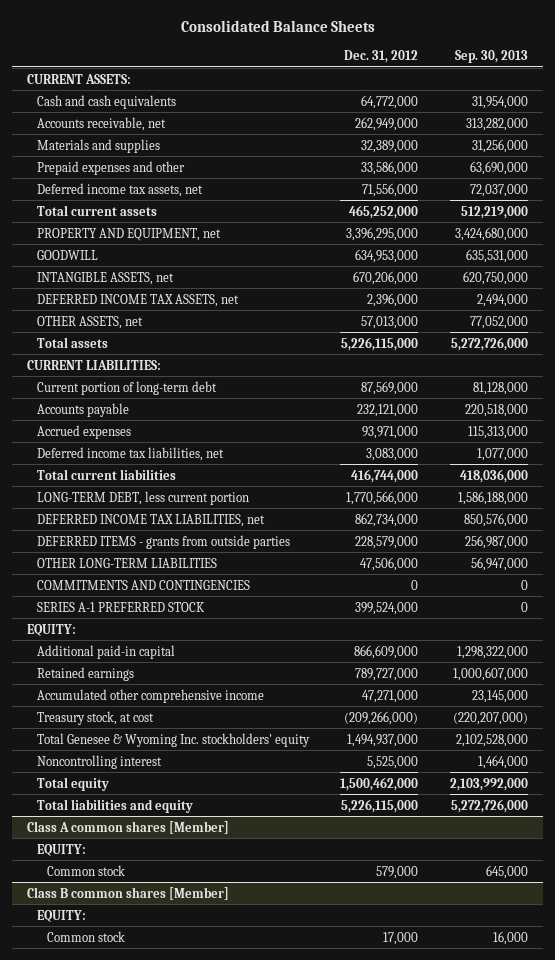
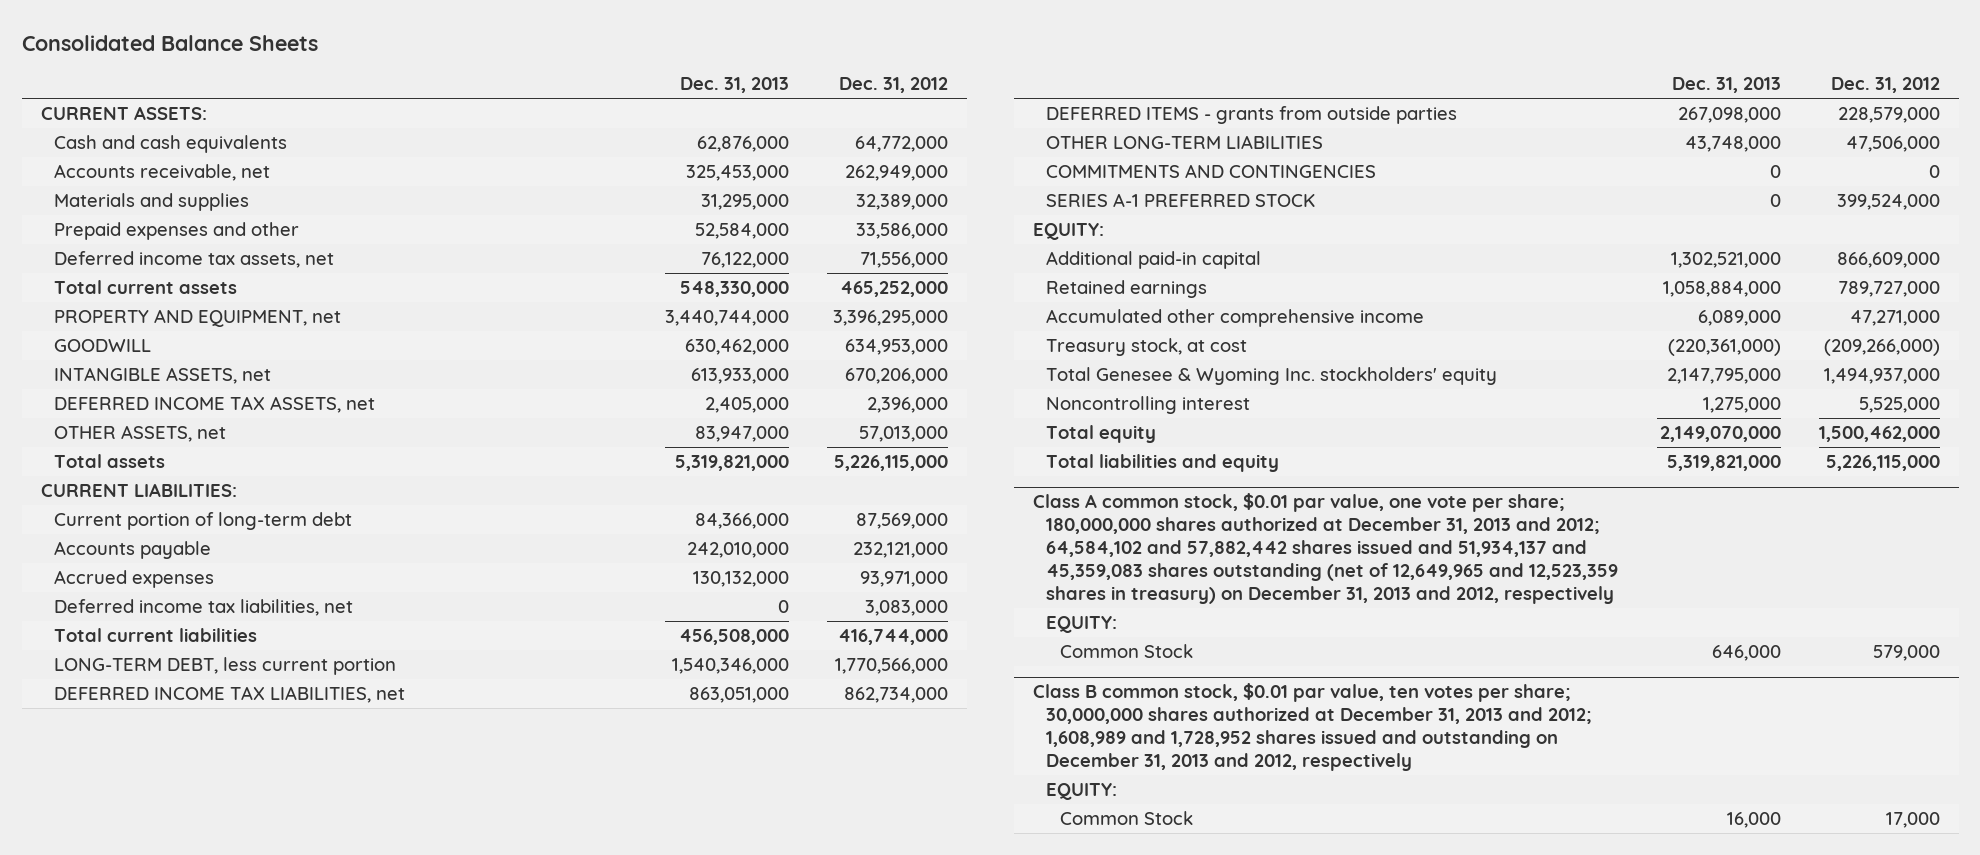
[454,49,528,63] Sep. 30, 2013 -> none
none -> [679,77,789,94] Dec. 31, 2013
[27,820,230,834] Class A common shares [Member] -> none
none -> [1032,493,1619,605] Class A common stock, $0.01 par value, one vote per share; 180,000,000 shares authorized at December 31, 2013 and 2012; 64,584,102 and 57,882,442 shares issued and 51,934,137 and 45,359,083 shares outstanding (net of 12,649,965 and 12,523,359 shares in treasury) on December 31, 2013 and 2012, respectively
[27,886,230,900] Class B common shares [Member] -> none
[46,864,125,876] Common stock -> [1059,643,1193,658] Common Stock
none -> [1032,683,1592,772] Class B common stock, $0.01 par value, ten votes per share; 30,000,000 shares authorized at December 31, 2013 and 2012; 1,608,989 and 1,728,952 shares issued and outstanding on December 31, 2013 and 2012, respectively
[46,930,125,942] Common stock -> [1059,810,1193,825] Common Stock

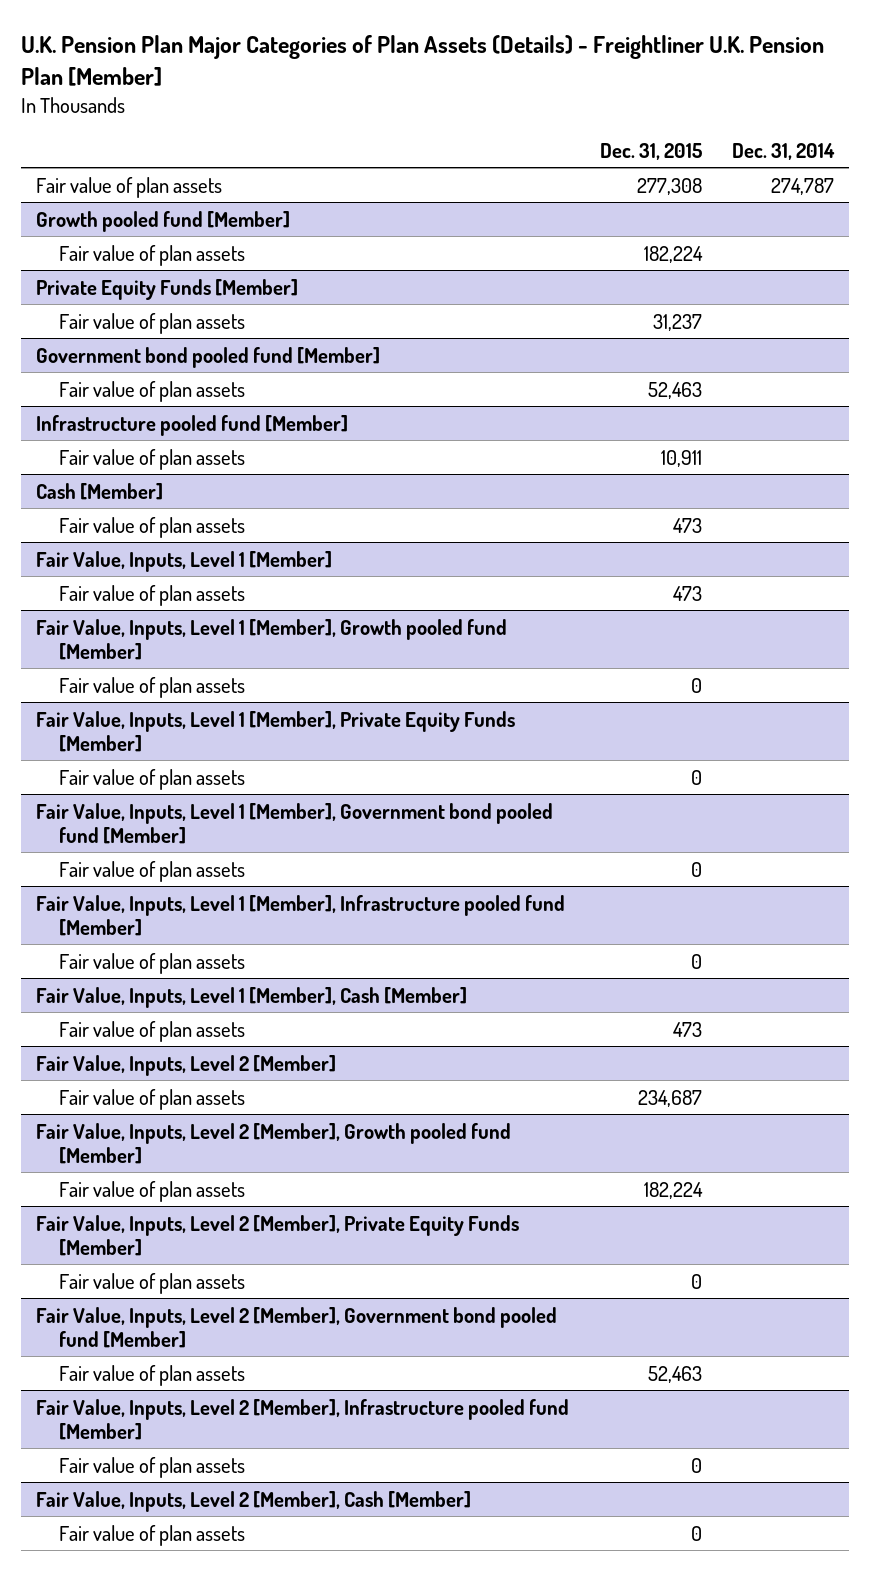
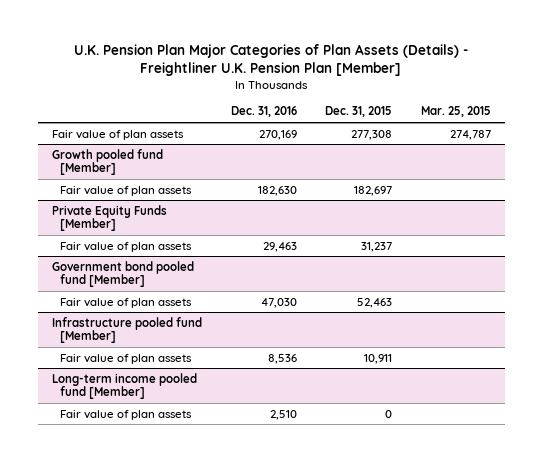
[732,142,836,160] Dec. 31, 2014 -> none
none -> [230,106,297,118] Dec. 31, 2016
none -> [421,106,492,118] Mar. 25, 2015
[643,245,703,263] 182,224 -> [354,185,393,196] 182,697
[36,482,164,500] Cash [Member] -> none
[59,516,246,538] Fair value of plan assets -> none
[36,550,333,572] Fair Value, Inputs, Level 1 [Member] -> none
[59,584,246,606] Fair value of plan assets -> none
[36,618,508,660] Fair Value, Inputs, Level 1 [Member], Growth pooled fund [Member] -> none
[59,676,246,698] Fair value of plan assets -> none
[36,710,516,752] Fair Value, Inputs, Level 1 [Member], Private Equity Funds [Member] -> none
[59,768,246,790] Fair value of plan assets -> none
[36,802,554,844] Fair Value, Inputs, Level 1 [Member], Government bond pooled fund [Member] -> none
[59,860,246,882] Fair value of plan assets -> none
[36,894,566,936] Fair Value, Inputs, Level 1 [Member], Infrastructure pooled fund [Member] -> none
[59,952,246,974] Fair value of plan assets -> none
[36,986,468,1008] Fair Value, Inputs, Level 1 [Member], Cash [Member] -> none
[59,1020,246,1042] Fair value of plan assets -> none
[36,1054,337,1076] Fair Value, Inputs, Level 2 [Member] -> none
[59,1088,246,1110] Fair value of plan assets -> none
[36,1122,512,1164] Fair Value, Inputs, Level 2 [Member], Growth pooled fund [Member] -> none
[59,1180,246,1202] Fair value of plan assets -> none
[36,1214,520,1256] Fair Value, Inputs, Level 2 [Member], Private Equity Funds [Member] -> none
[59,1272,246,1294] Fair value of plan assets -> none
[36,1306,558,1348] Fair Value, Inputs, Level 2 [Member], Government bond pooled fund [Member] -> none
[59,1364,246,1386] Fair value of plan assets -> none
[36,1398,570,1440] Fair Value, Inputs, Level 2 [Member], Infrastructure pooled fund [Member] -> none
[59,1456,246,1478] Fair value of plan assets -> none
[36,1490,472,1512] Fair Value, Inputs, Level 2 [Member], Cash [Member] -> none
none -> [51,372,197,400] Long-term income pooled fund [Member]

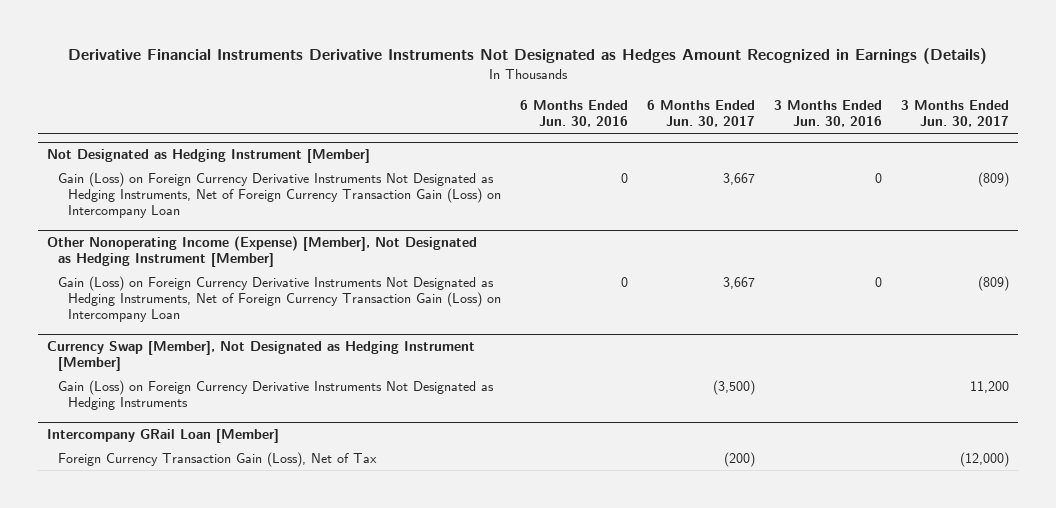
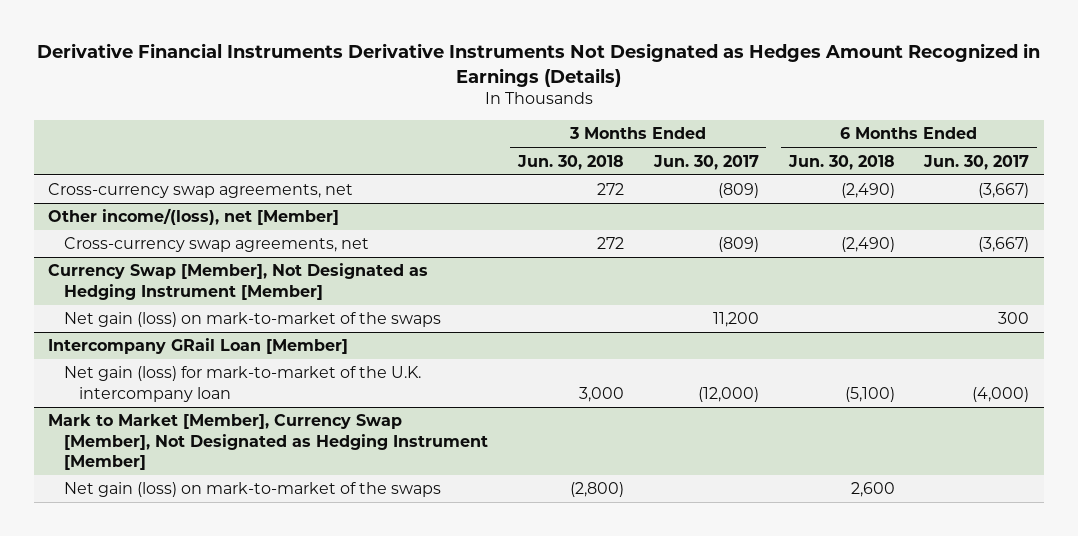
[519,99,628,128] 6 Months Ended Jun. 30, 2016 -> none
[773,99,882,128] 3 Months Ended Jun. 30, 2016 -> none
none -> [516,154,624,170] Jun. 30, 2018
none -> [787,154,895,170] Jun. 30, 2018
[47,148,371,163] Not Designated as Hedging Instrument [Member] -> none
[57,171,501,219] Gain (Loss) on Foreign Currency Derivative Instruments Not Designated as Hedging Instruments, Net of Foreign Currency Transaction Gain (Loss) on Intercompany Loan -> none
[47,235,478,268] Other Nonoperating Income (Expense) [Member], Not Designated as Hedging Instrument [Member] -> none
[57,275,501,323] Gain (Loss) on Foreign Currency Derivative Instruments Not Designated as Hedging Instruments, Net of Foreign Currency Transaction Gain (Loss) on Intercompany Loan -> none
none -> [48,183,354,199] Cross-currency swap agreements, net
none -> [48,208,340,226] Other income/(loss), net [Member]
none -> [63,237,369,253] Cross-currency swap agreements, net
[57,379,494,411] Gain (Loss) on Foreign Currency Derivative Instruments Not Designated as Hedging Instruments -> none
none -> [63,312,441,328] Net gain (loss) on mark-to-market of the swaps
[57,451,377,467] Foreign Currency Transaction Gain (Loss), Net of Tax -> [63,366,421,402] Net gain (loss) for mark-to-market of the U.K. intercompany loan
[723,451,755,467] (200) -> [972,386,1030,402] (4,000)
none -> [48,414,488,470] Mark to Market [Member], Currency Swap [Member], Not Designated as Hedging Instrument [Member]
none -> [63,482,441,498] Net gain (loss) on mark-to-market of the swaps

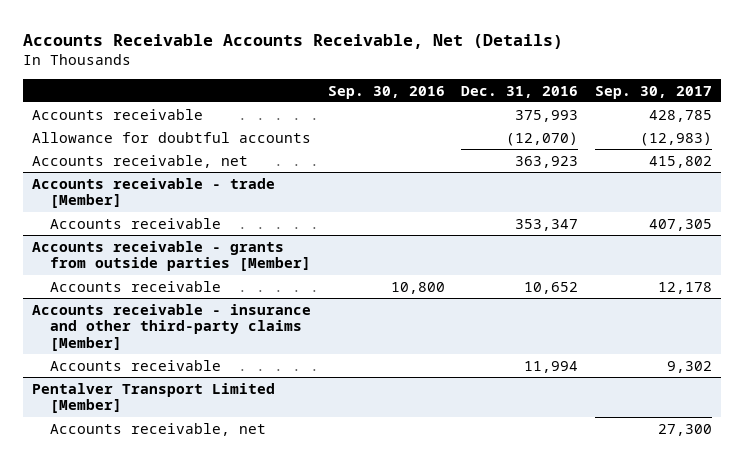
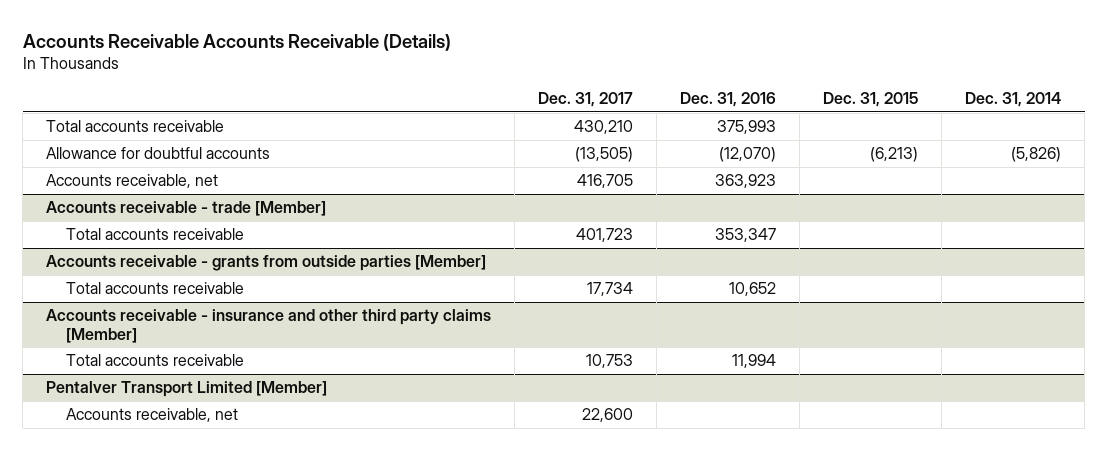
[23,33,564,49] Accounts Receivable Accounts Receivable, Net (Details) -> [22,33,451,51] Accounts Receivable Accounts Receivable (Details)
[327,85,445,99] Sep. 30, 2016 -> none
[595,85,713,99] Sep. 30, 2017 -> none
none -> [538,92,634,108] Dec. 31, 2017
none -> [823,92,919,108] Dec. 31, 2015
none -> [965,92,1062,108] Dec. 31, 2014
[31,108,203,120] Accounts receivable -> [46,120,225,133] Total accounts receivable
[49,217,221,229] Accounts receivable -> [65,228,244,241] Total accounts receivable
[49,280,221,292] Accounts receivable -> [65,282,244,295] Total accounts receivable
[31,303,311,352] Accounts receivable - insurance and other third-party claims [Member] -> [46,309,492,343] Accounts receivable - insurance and other third party claims [Member]
[49,359,221,371] Accounts receivable -> [65,354,244,367] Total accounts receivable

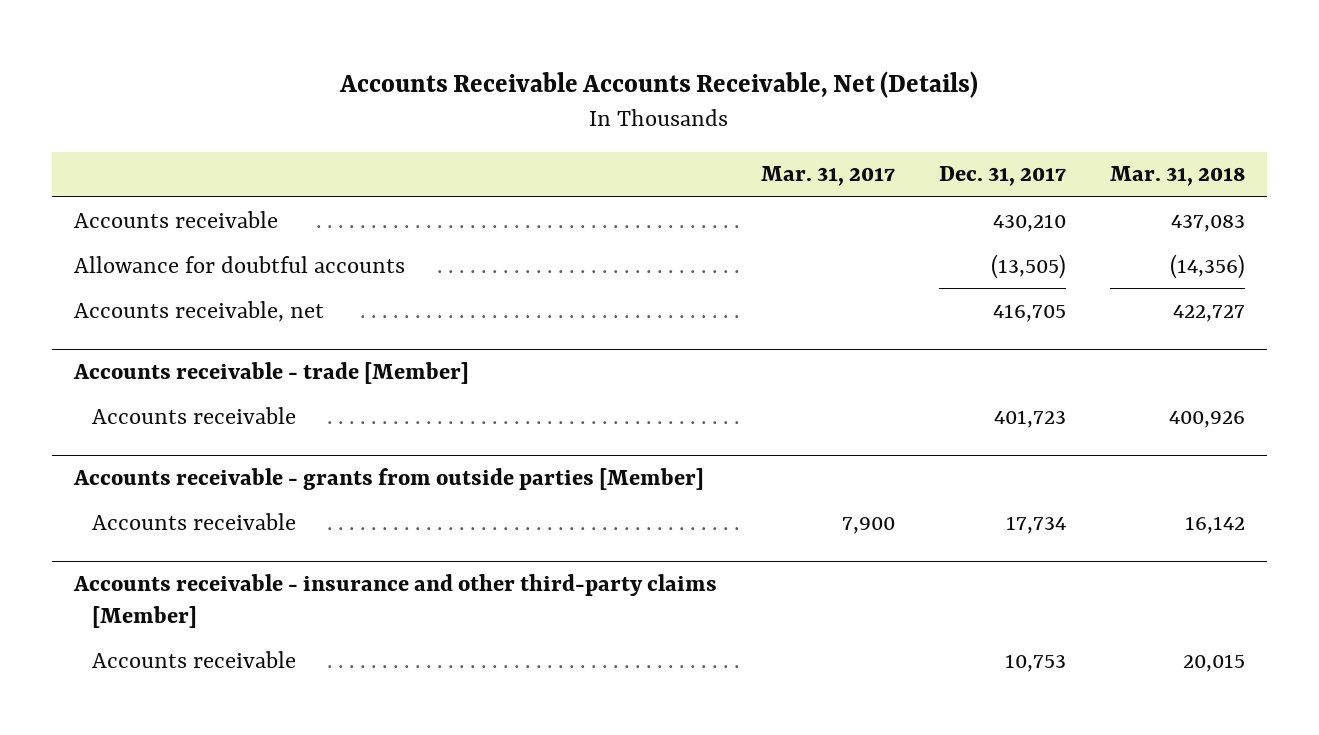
[22,33,451,51] Accounts Receivable Accounts Receivable (Details) -> [339,70,979,98] Accounts Receivable Accounts Receivable, Net (Details)
[680,92,777,108] Dec. 31, 2016 -> none
[823,92,919,108] Dec. 31, 2015 -> none
[965,92,1062,108] Dec. 31, 2014 -> none
none -> [761,166,896,187] Mar. 31, 2017
none -> [1109,166,1245,187] Mar. 31, 2018
[46,120,225,133] Total accounts receivable -> [74,210,279,228] Accounts receivable
[65,228,244,241] Total accounts receivable -> [92,406,297,424] Accounts receivable
[46,381,328,398] Pentalver Transport Limited [Member] -> none
[65,408,238,423] Accounts receivable, net -> none
[65,282,244,295] Total accounts receivable -> [92,512,297,530] Accounts receivable
[46,309,492,343] Accounts receivable - insurance and other third party claims [Member] -> [73,573,718,629] Accounts receivable - insurance and other third-party claims [Member]
[65,354,244,367] Total accounts receivable -> [92,650,297,668] Accounts receivable

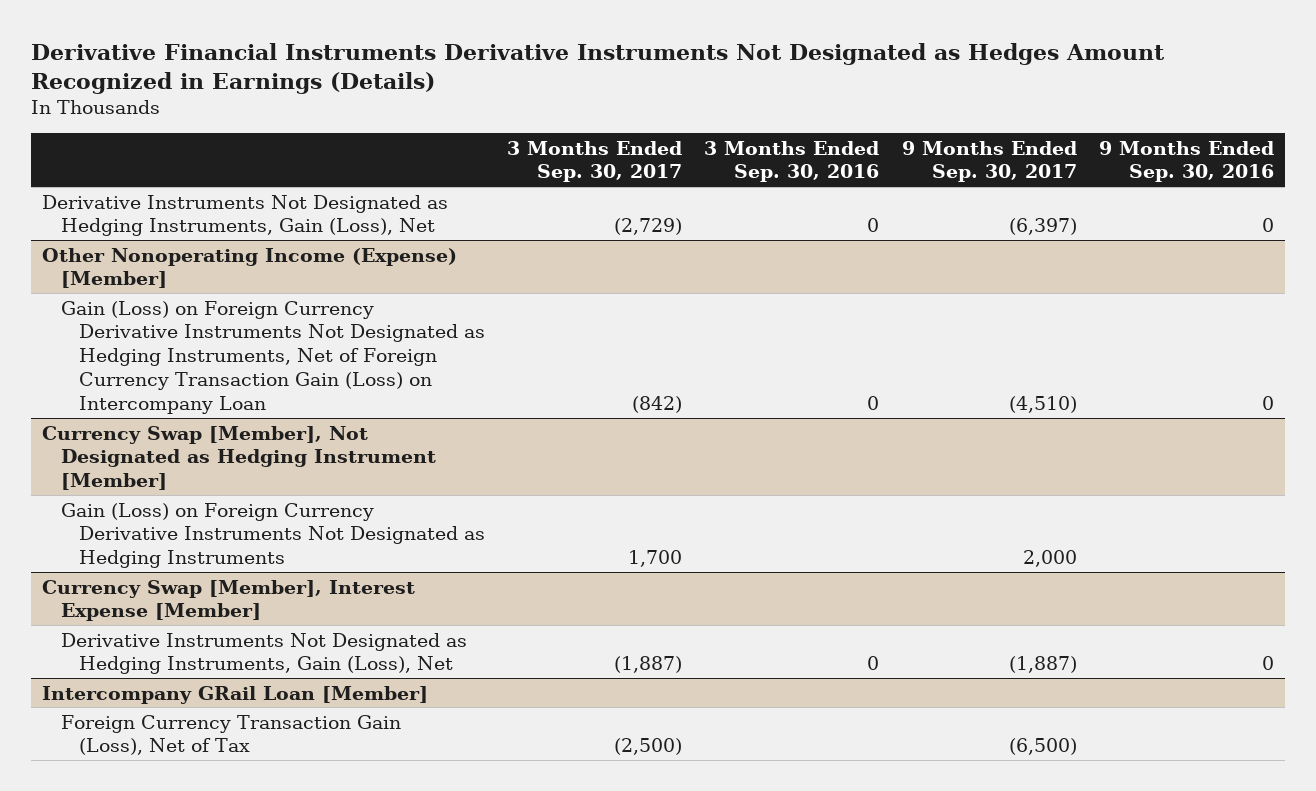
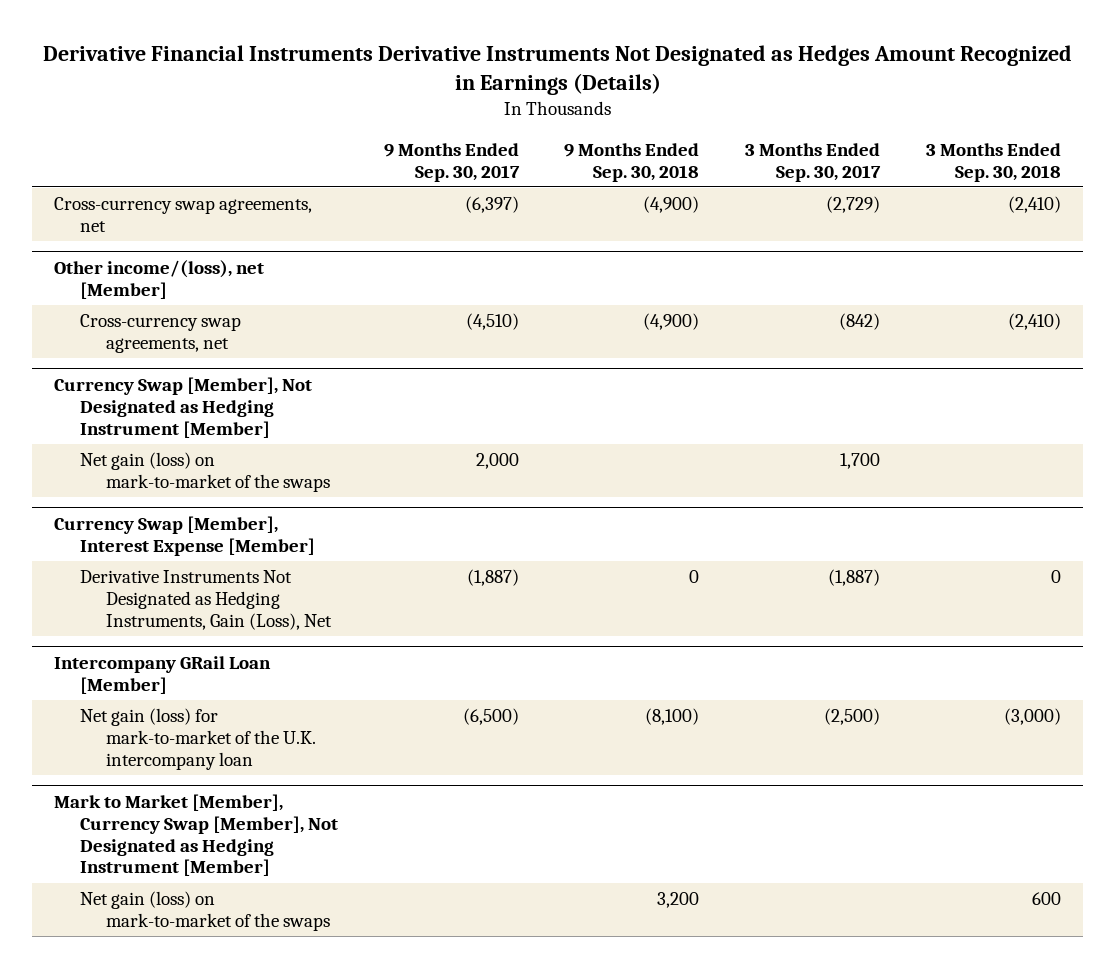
[704,140,880,183] 3 Months Ended Sep. 30, 2016 -> none
[1098,140,1274,183] 9 Months Ended Sep. 30, 2016 -> none
none -> [564,142,700,182] 9 Months Ended Sep. 30, 2018
none -> [925,142,1061,182] 3 Months Ended Sep. 30, 2018
[42,194,449,237] Derivative Instruments Not Designated as Hedging Instruments, Gain (Loss), Net -> [54,197,313,232] Cross-currency swap agreements, net
[42,247,458,289] Other Nonoperating Income (Expense) [Member] -> [54,259,265,299] Other income/(loss), net [Member]
[60,300,485,414] Gain (Loss) on Foreign Currency Derivative Instruments Not Designated as Hedging Instruments, Net of Foreign Currency Transaction Gain (Loss) on Intercompany Loan -> [80,314,242,353] Cross-currency swap agreements, net
[60,502,485,569] Gain (Loss) on Foreign Currency Derivative Instruments Not Designated as Hedging Instruments -> [80,452,330,492] Net gain (loss) on mark-to-market of the swaps
[60,714,401,756] Foreign Currency Transaction Gain (Loss), Net of Tax -> [80,708,316,770] Net gain (loss) for mark-to-market of the U.K. intercompany loan
none -> [54,793,339,877] Mark to Market [Member], Currency Swap [Member], Not Designated as Hedging Instrument [Member]
none -> [80,891,330,931] Net gain (loss) on mark-to-market of the swaps

